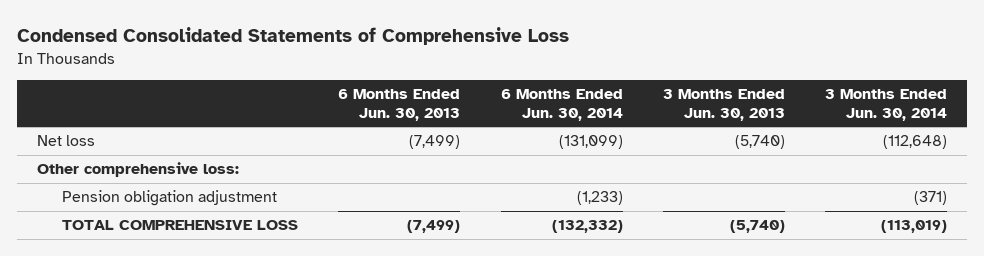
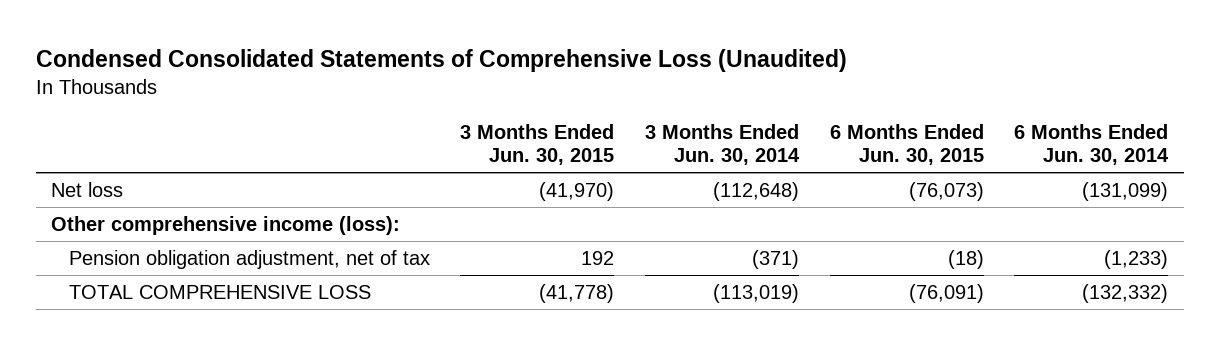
[16,26,569,45] Condensed Consolidated Statements of Comprehensive Loss -> [35,49,847,73] Condensed Consolidated Statements of Comprehensive Loss (Unaudited)
[338,89,461,122] 6 Months Ended Jun. 30, 2013 -> none
[662,89,785,122] 3 Months Ended Jun. 30, 2013 -> none
none -> [460,123,615,166] 3 Months Ended Jun. 30, 2015
none -> [829,123,984,166] 6 Months Ended Jun. 30, 2015
[36,162,239,178] Other comprehensive loss: -> [51,216,401,236] Other comprehensive income (loss):
[62,190,278,207] Pension obligation adjustment -> [68,250,430,270] Pension obligation adjustment, net of tax

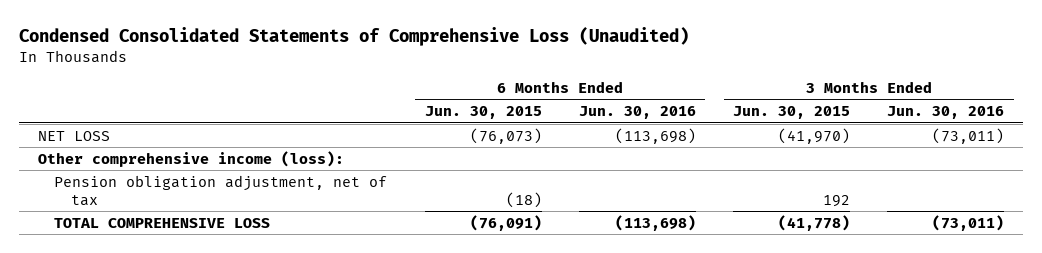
[644,123,800,166] 3 Months Ended Jun. 30, 2014 -> none
[1014,123,1170,166] 6 Months Ended Jun. 30, 2014 -> none
none -> [578,106,696,120] Jun. 30, 2016
none -> [887,106,1005,120] Jun. 30, 2016
[51,182,124,198] Net loss -> [37,130,110,141] NET LOSS

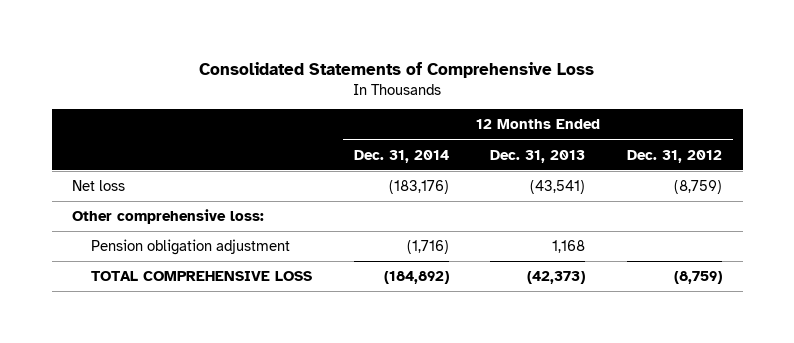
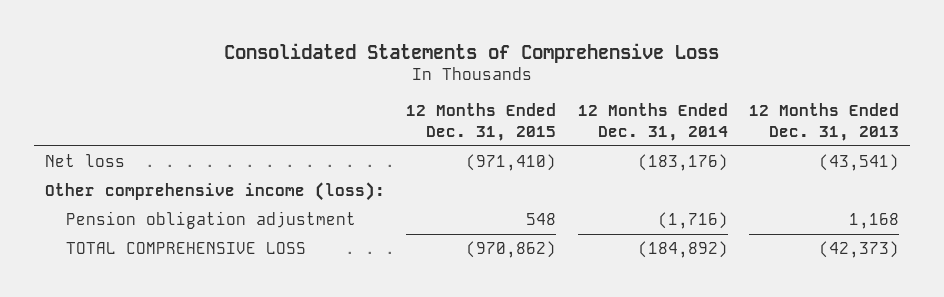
[627,149,723,163] Dec. 31, 2012 -> none
none -> [406,103,557,141] 12 Months Ended Dec. 31, 2015
[72,209,265,225] Other comprehensive loss: -> [44,181,385,201] Other comprehensive income (loss):

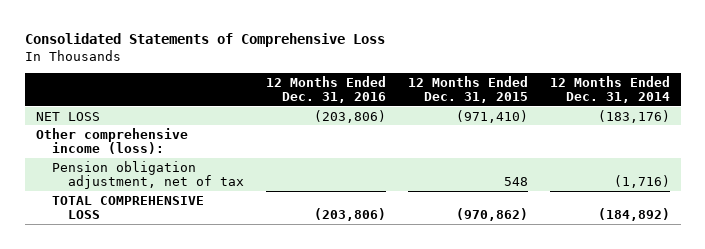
[749,103,900,141] 12 Months Ended Dec. 31, 2013 -> none
none -> [266,75,387,104] 12 Months Ended Dec. 31, 2016
[44,153,125,167] Net loss -> [35,111,100,121] NET LOSS
[66,210,357,229] Pension obligation adjustment -> [51,160,245,190] Pension obligation adjustment, net of tax

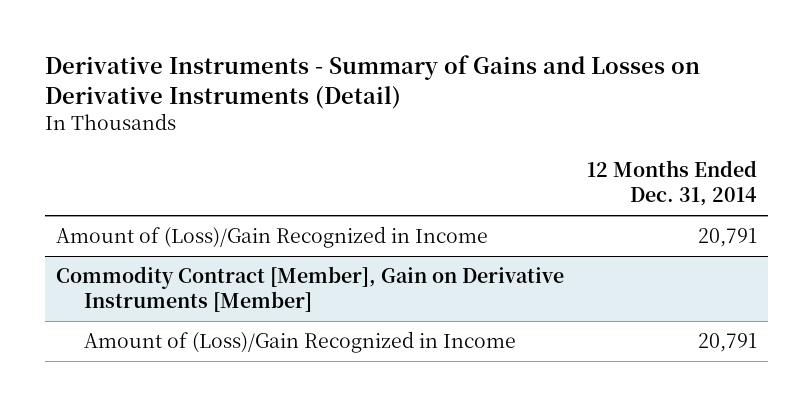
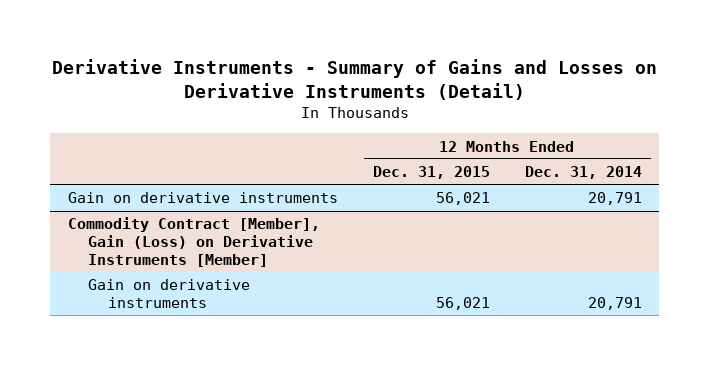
none -> [372,166,490,180] Dec. 31, 2015
[55,226,488,249] Amount of (Loss)/Gain Recognized in Income -> [67,192,338,204] Gain on derivative instruments
[55,266,564,313] Commodity Contract [Member], Gain on Derivative Instruments [Member] -> [67,217,320,267] Commodity Contract [Member], Gain (Loss) on Derivative Instruments [Member]
[83,331,516,354] Amount of (Loss)/Gain Recognized in Income -> [87,279,250,308] Gain on derivative instruments

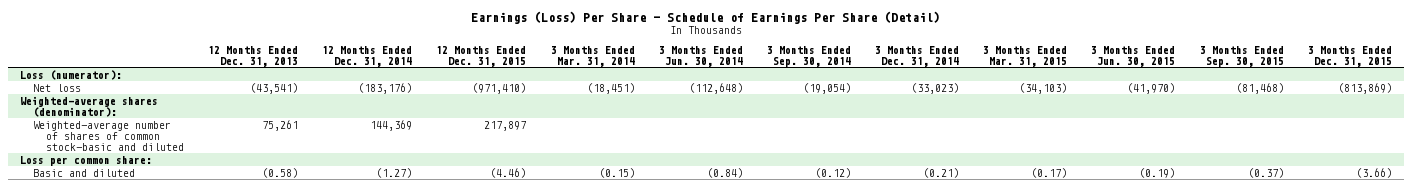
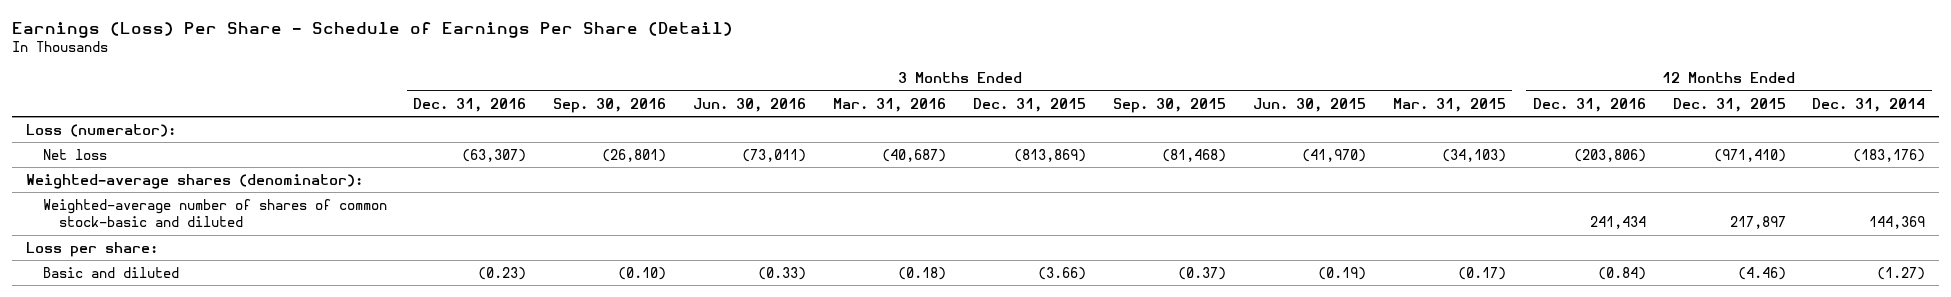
[208,45,299,67] 12 Months Ended Dec. 31, 2013 -> none
[550,45,635,67] 3 Months Ended Mar. 31, 2014 -> none
[658,45,743,67] 3 Months Ended Jun. 30, 2014 -> none
[766,45,851,67] 3 Months Ended Sep. 30, 2014 -> none
[875,45,960,67] 3 Months Ended Dec. 31, 2014 -> none
none -> [413,97,527,112] Dec. 31, 2016
none -> [553,97,667,113] Sep. 30, 2016
none -> [693,97,807,112] Jun. 30, 2016
none -> [833,97,947,112] Mar. 31, 2016
none -> [1532,97,1646,112] Dec. 31, 2016
[19,155,152,166] Loss per common share: -> [25,241,158,257] Loss per share:

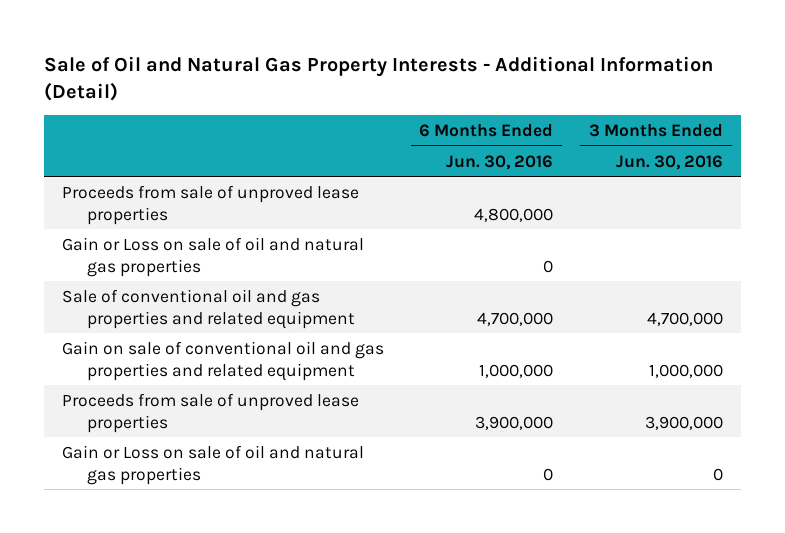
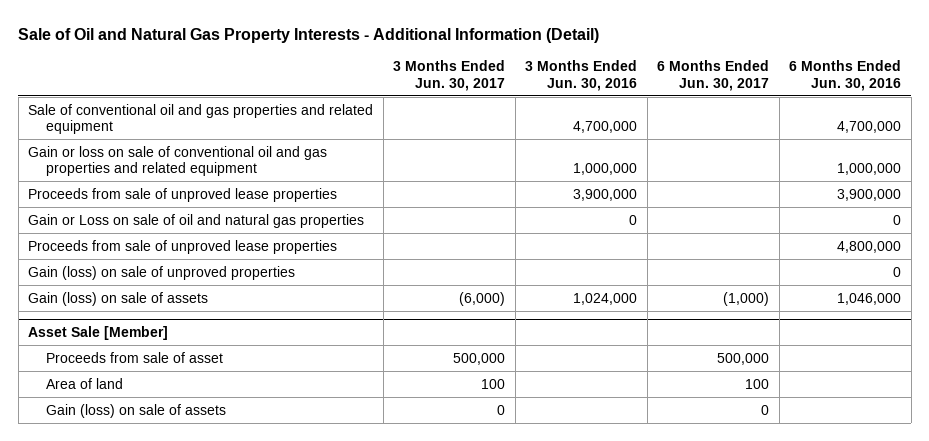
none -> [393,60,506,91] 3 Months Ended Jun. 30, 2017
none -> [657,60,770,91] 6 Months Ended Jun. 30, 2017
[61,236,364,277] Gain or Loss on sale of oil and natural gas properties -> none
[61,340,384,381] Gain on sale of conventional oil and gas properties and related equipment -> [28,145,328,177] Gain or loss on sale of conventional oil and gas properties and related equipment
[61,184,359,225] Proceeds from sale of unproved lease properties -> [28,239,338,254] Proceeds from sale of unproved lease properties
none -> [28,265,296,280] Gain (loss) on sale of unproved properties
none -> [28,291,209,306] Gain (loss) on sale of assets
none -> [28,325,169,340] Asset Sale [Member]
none -> [45,351,223,363] Proceeds from sale of asset
none -> [45,377,123,389] Area of land
none -> [45,403,226,418] Gain (loss) on sale of assets

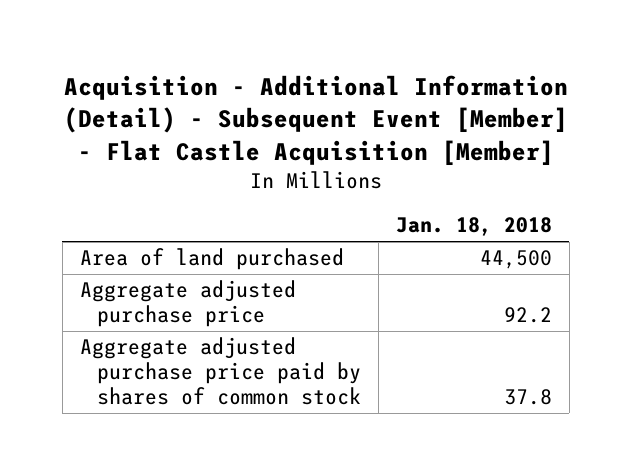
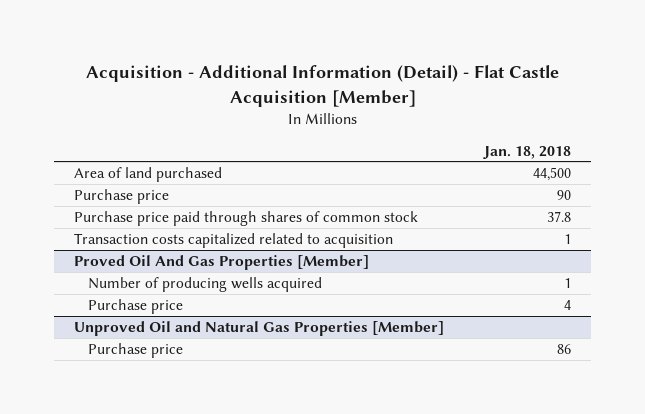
[63,74,568,166] Acquisition - Additional Information (Detail) - Subsequent Event [Member] - Flat Castle Acquisition [Member] -> [85,65,559,107] Acquisition - Additional Information (Detail) - Flat Castle Acquisition [Member]
[79,280,296,328] Aggregate adjusted purchase price -> [74,189,170,205] Purchase price
[503,307,552,324] 92.2 -> [557,190,572,201] 90
[79,337,362,406] Aggregate adjusted purchase price paid by shares of common stock -> [74,211,419,227] Purchase price paid through shares of common stock
none -> [74,233,394,249] Transaction costs capitalized related to acquisition
none -> [74,255,370,271] Proved Oil And Gas Properties [Member]
none -> [87,277,322,293] Number of producing wells acquired
none -> [87,299,183,315] Purchase price
none -> [74,321,445,337] Unproved Oil and Natural Gas Properties [Member]
none -> [87,343,183,359] Purchase price

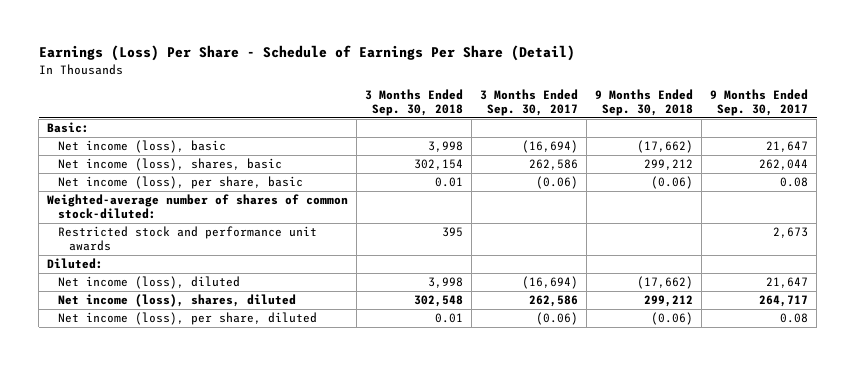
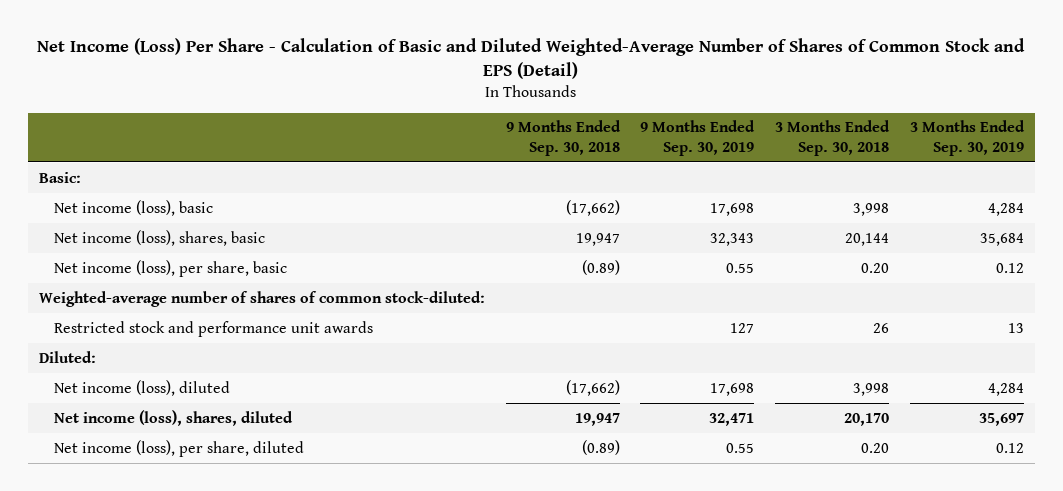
[38,45,575,62] Earnings (Loss) Per Share - Schedule of Earnings Per Share (Detail) -> [37,38,1026,80] Net Income (Loss) Per Share - Calculation of Basic and Diluted Weighted-Average Number of Shares of Common Stock and EPS (Detail)
[480,88,579,116] 3 Months Ended Sep. 30, 2017 -> none
[710,88,809,116] 9 Months Ended Sep. 30, 2017 -> none
none -> [640,120,756,156] 9 Months Ended Sep. 30, 2019
none -> [910,120,1026,156] 3 Months Ended Sep. 30, 2019
[414,159,464,171] 302,154 -> [845,232,890,246] 20,144
[644,159,694,171] 299,212 -> [575,232,620,246] 19,947
[435,177,464,188] 0.01 -> [861,262,890,273] 0.20
[651,176,694,190] (0.06) -> [581,259,620,275] (0.89)
[442,227,464,238] 395 -> [873,322,890,333] 26
[414,295,464,308] 302,548 -> [844,412,890,426] 20,170
[644,295,694,308] 299,212 -> [574,412,620,426] 19,947
[435,313,464,324] 0.01 -> [861,442,890,453] 0.20
[651,312,694,326] (0.06) -> [581,439,620,455] (0.89)

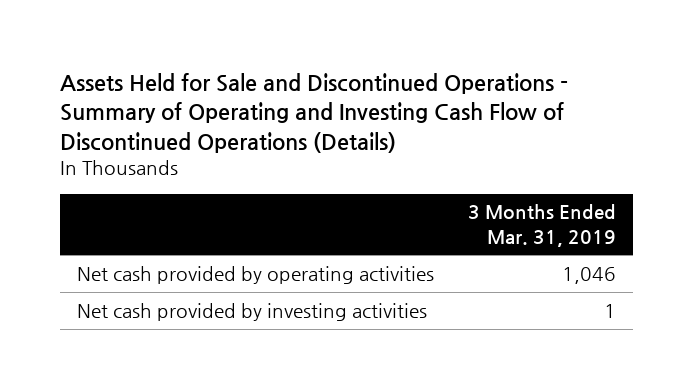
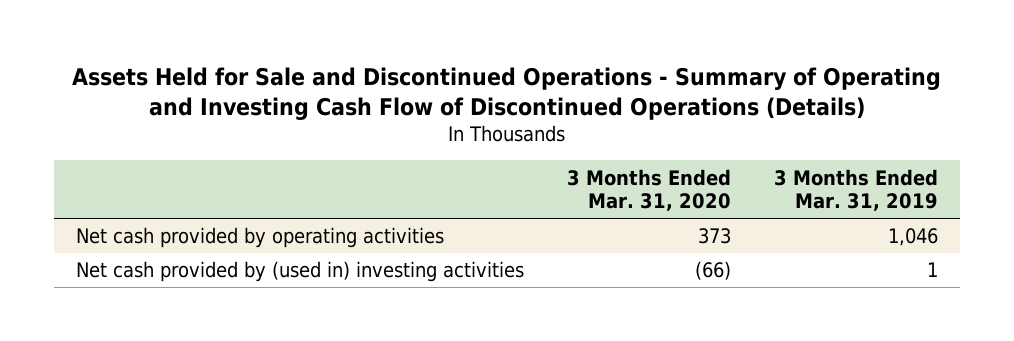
none -> [567,168,732,212] 3 Months Ended Mar. 31, 2020
[77,302,428,321] Net cash provided by investing activities -> [75,261,524,283] Net cash provided by (used in) investing activities

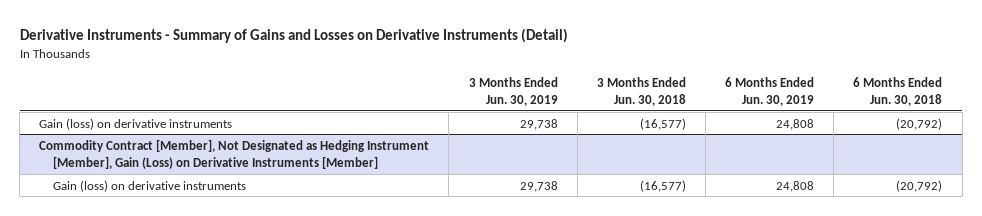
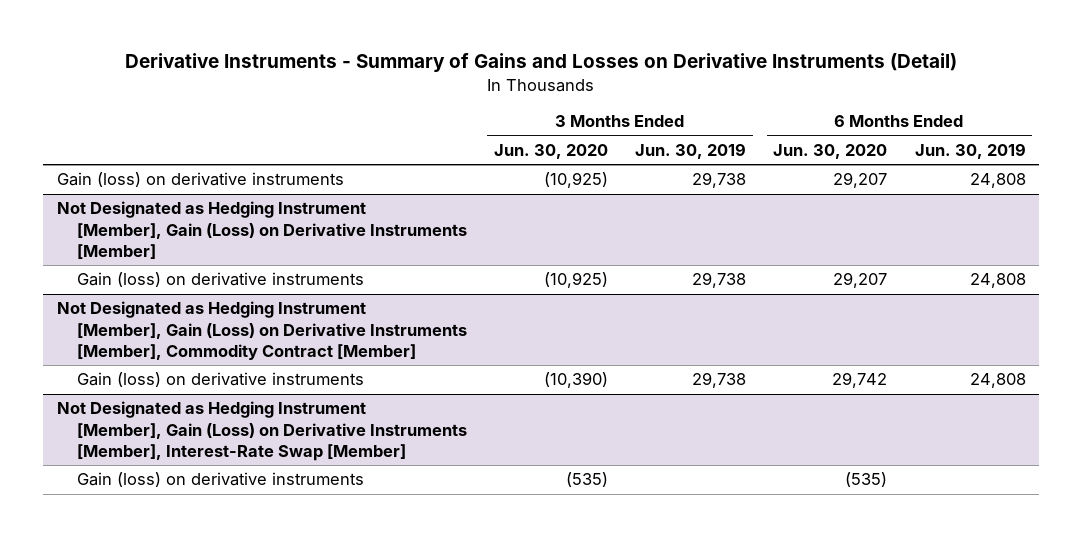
[596,76,686,106] 3 Months Ended Jun. 30, 2018 -> none
[853,76,943,106] 6 Months Ended Jun. 30, 2018 -> none
none -> [493,144,608,160] Jun. 30, 2020
none -> [773,144,888,160] Jun. 30, 2020
[39,138,430,169] Commodity Contract [Member], Not Designated as Hedging Instrument [Member], Gain (Loss) on Derivative Instruments [Member] -> [56,201,467,259] Not Designated as Hedging Instrument [Member], Gain (Loss) on Derivative Instruments [Member]
none -> [56,301,467,360] Not Designated as Hedging Instrument [Member], Gain (Loss) on Derivative Instruments [Member], Commodity Contract [Member]
none -> [76,372,364,388] Gain (loss) on derivative instruments
none -> [56,401,467,461] Not Designated as Hedging Instrument [Member], Gain (Loss) on Derivative Instruments [Member], Interest-Rate Swap [Member]
none -> [76,472,364,488] Gain (loss) on derivative instruments

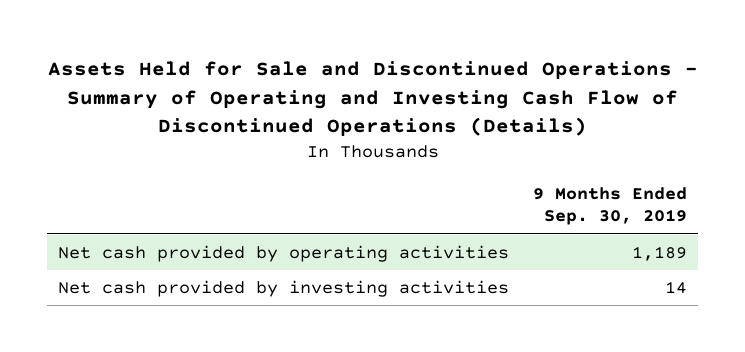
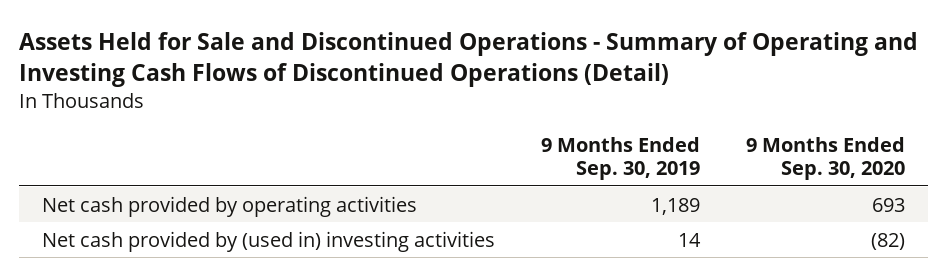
[47,61,698,137] Assets Held for Sale and Discontinued Operations - Summary of Operating and Investing Cash Flow of Discontinued Operations (Details) -> [19,32,919,88] Assets Held for Sale and Discontinued Operations - Summary of Operating and Investing Cash Flows of Discontinued Operations (Detail)
none -> [746,137,906,181] 9 Months Ended Sep. 30, 2020
[58,280,510,298] Net cash provided by investing activities -> [42,230,496,252] Net cash provided by (used in) investing activities

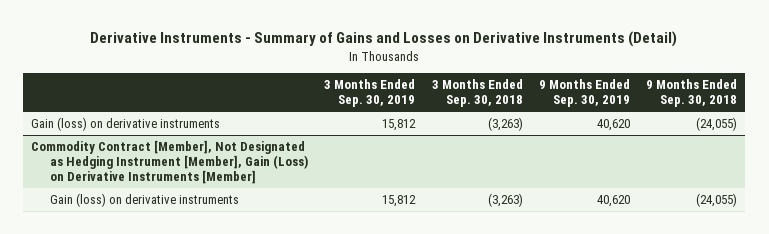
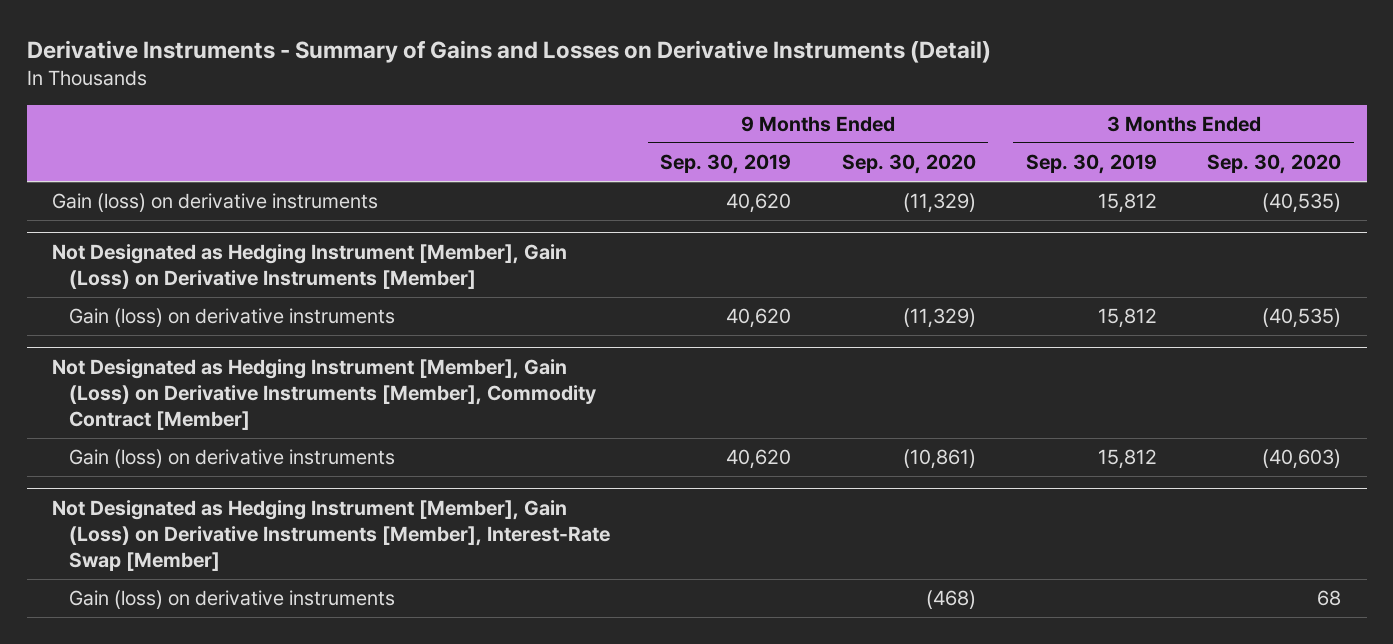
[431,79,523,108] 3 Months Ended Sep. 30, 2018 -> none
[646,79,738,108] 9 Months Ended Sep. 30, 2018 -> none
none -> [841,154,976,175] Sep. 30, 2020
none -> [1207,154,1342,175] Sep. 30, 2020
[31,139,308,184] Commodity Contract [Member], Not Designated as Hedging Instrument [Member], Gain (Loss) on Derivative Instruments [Member] -> [51,244,567,289] Not Designated as Hedging Instrument [Member], Gain (Loss) on Derivative Instruments [Member]
none -> [51,359,596,430] Not Designated as Hedging Instrument [Member], Gain (Loss) on Derivative Instruments [Member], Commodity Contract [Member]
none -> [68,449,395,469] Gain (loss) on derivative instruments
none -> [51,500,610,571] Not Designated as Hedging Instrument [Member], Gain (Loss) on Derivative Instruments [Member], Interest-Rate Swap [Member]
none -> [68,590,395,610] Gain (loss) on derivative instruments

